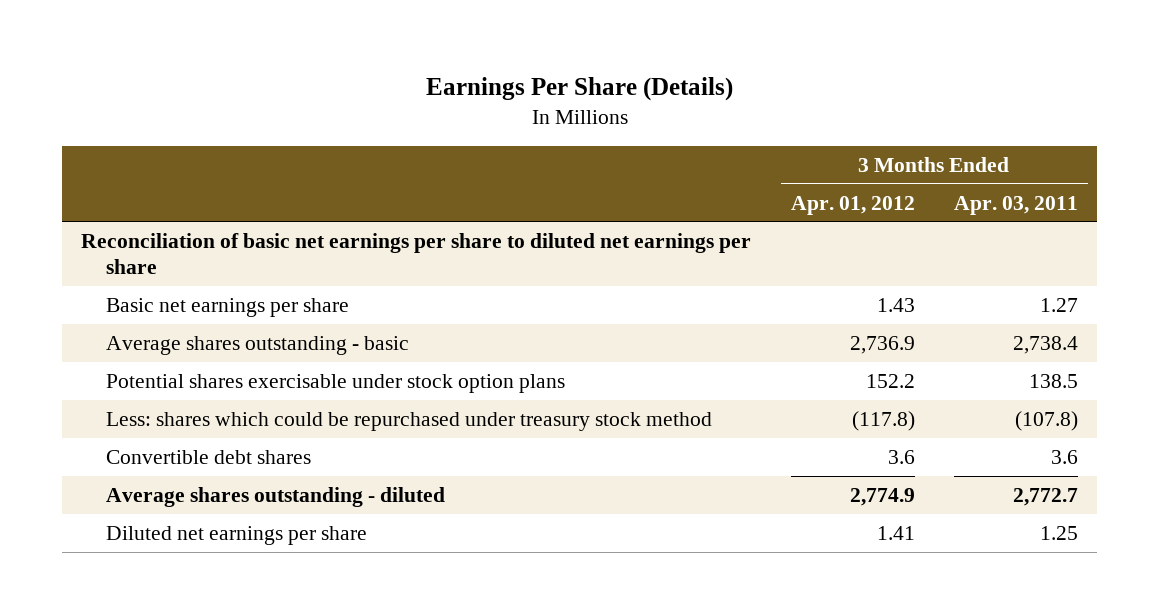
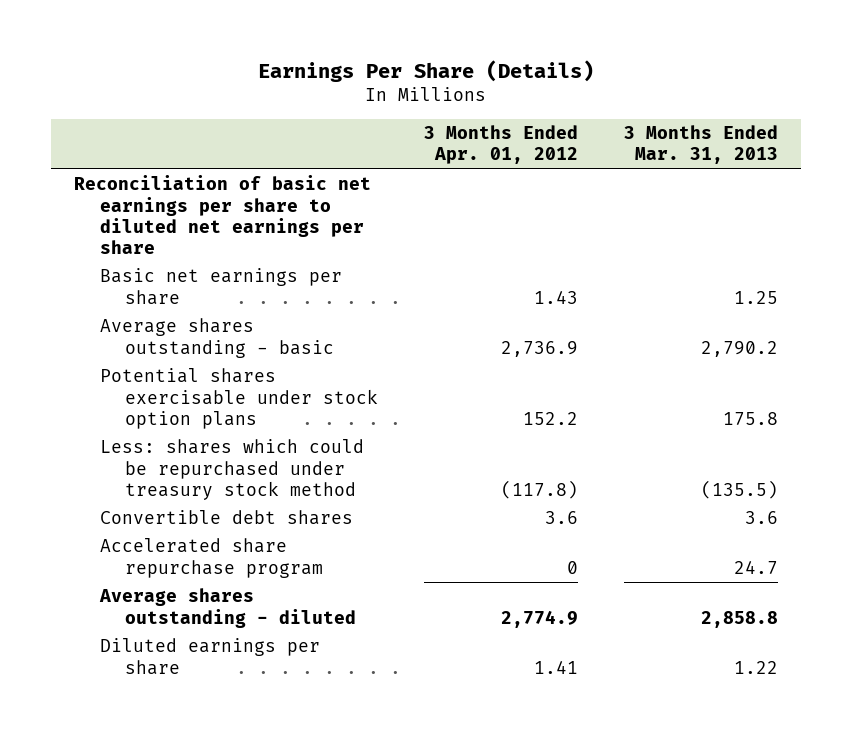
[953,195,1078,215] Apr. 03, 2011 -> none
none -> [624,125,779,165] 3 Months Ended Mar. 31, 2013
none -> [99,538,324,578] Accelerated share repurchase program
[105,525,367,545] Diluted net earnings per share -> [99,638,320,675] Diluted earnings per share

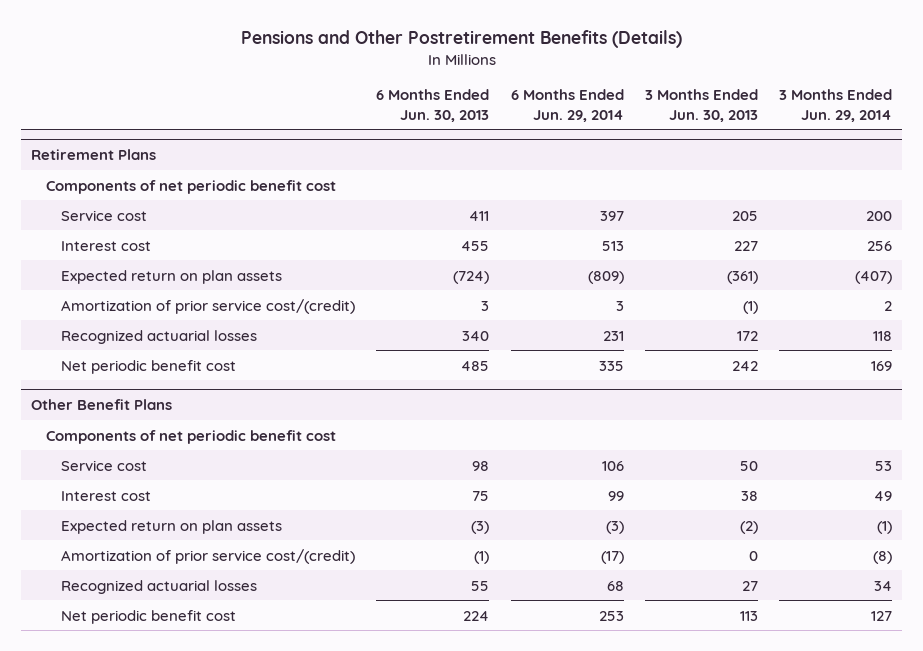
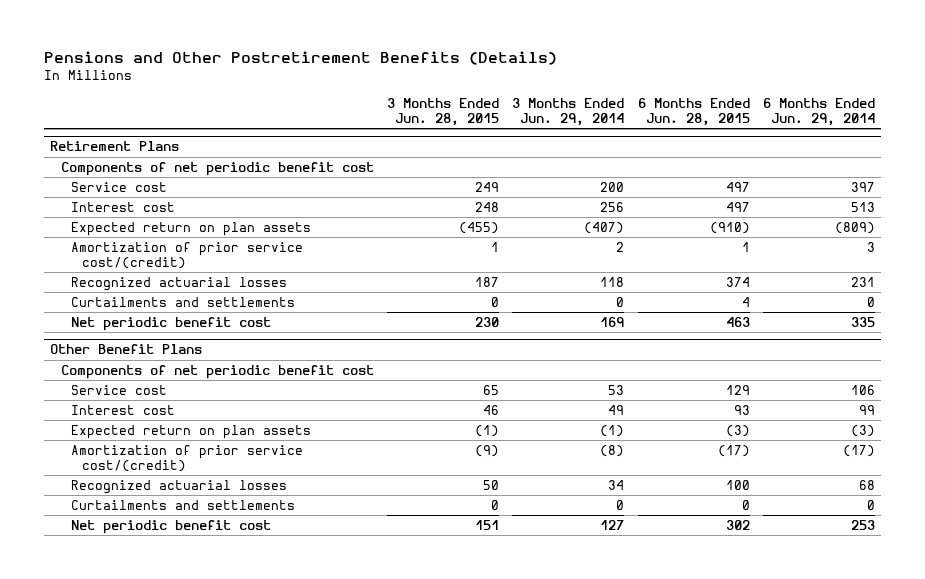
[376,89,490,122] 6 Months Ended Jun. 30, 2013 -> none
[644,89,758,122] 3 Months Ended Jun. 30, 2013 -> none
none -> [386,98,499,127] 3 Months Ended Jun. 28, 2015
none -> [637,98,750,127] 6 Months Ended Jun. 28, 2015
none -> [71,296,296,307] Curtailments and settlements
none -> [71,499,296,510] Curtailments and settlements

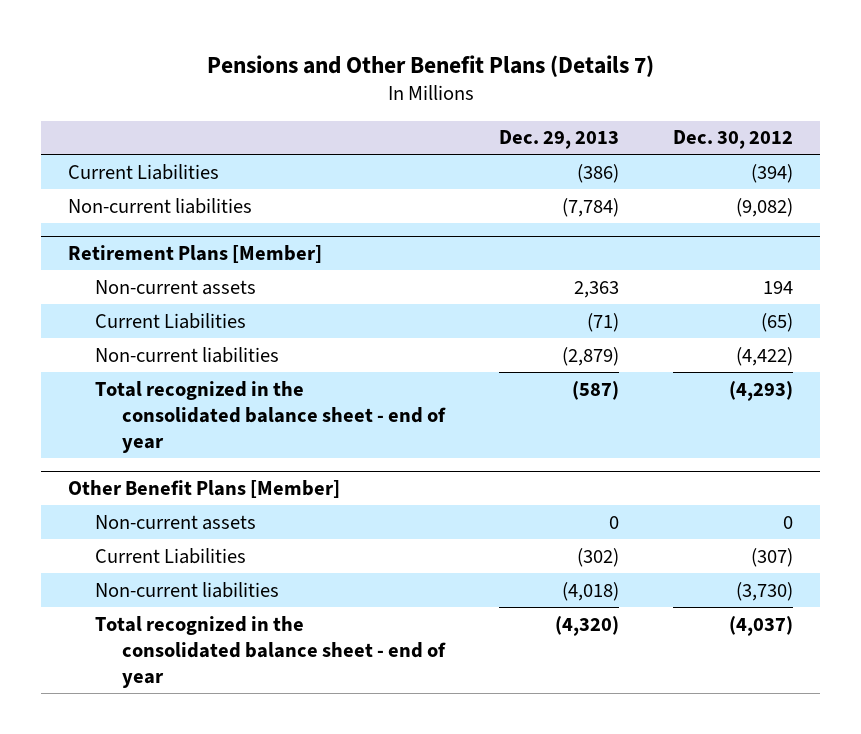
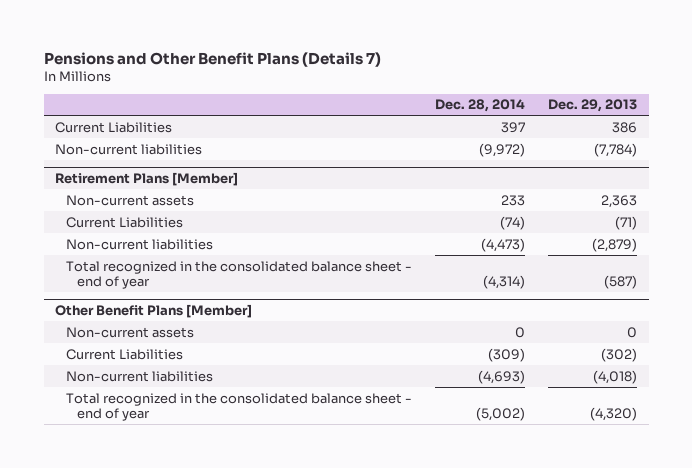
[673,130,794,150] Dec. 30, 2012 -> none
none -> [435,99,526,113] Dec. 28, 2014
[577,163,620,183] (386) -> [612,121,638,133] 386

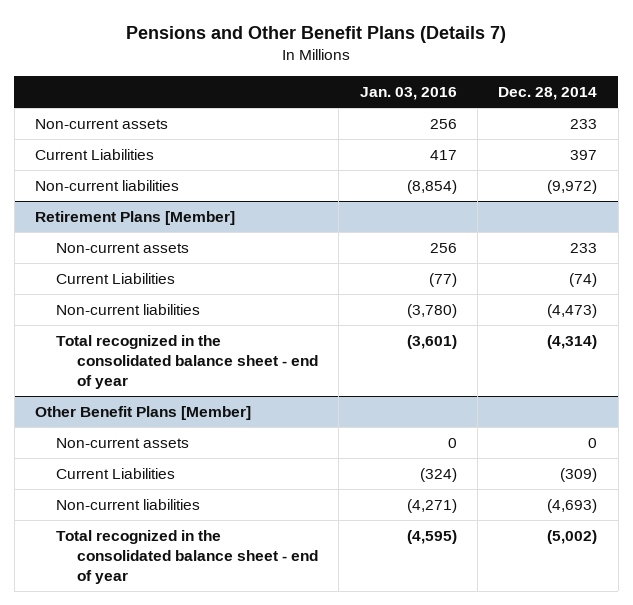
[548,99,638,113] Dec. 29, 2013 -> none
none -> [359,86,457,100] Jan. 03, 2016
none -> [35,119,169,130] Non-current assets

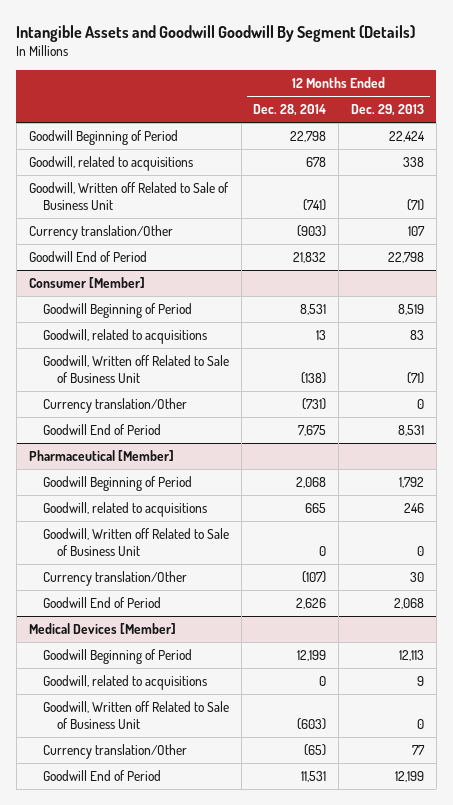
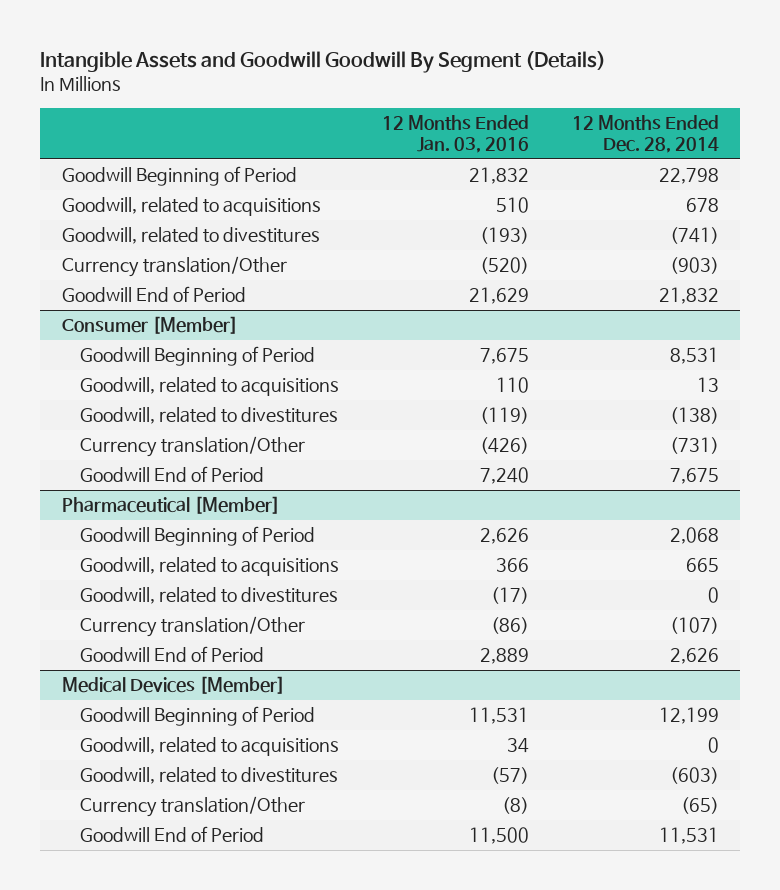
[350,104,424,117] Dec. 29, 2013 -> none
none -> [381,115,529,153] 12 Months Ended Jan. 03, 2016
[28,182,229,211] Goodwill, Written off Related to Sale of Business Unit -> [61,227,320,245] Goodwill, related to divestitures
[42,355,229,384] Goodwill, Written off Related to Sale of Business Unit -> [79,407,338,425] Goodwill, related to divestitures
[42,528,229,557] Goodwill, Written off Related to Sale of Business Unit -> [79,587,338,605] Goodwill, related to divestitures
[42,701,229,730] Goodwill, Written off Related to Sale of Business Unit -> [79,767,338,785] Goodwill, related to divestitures

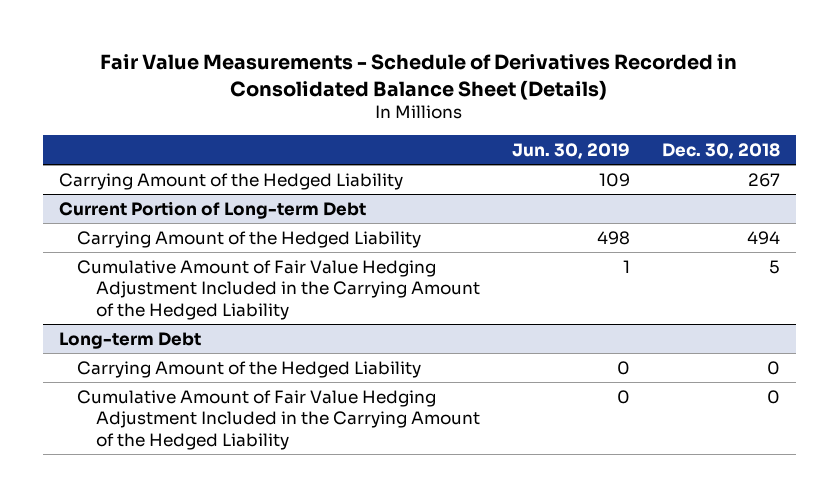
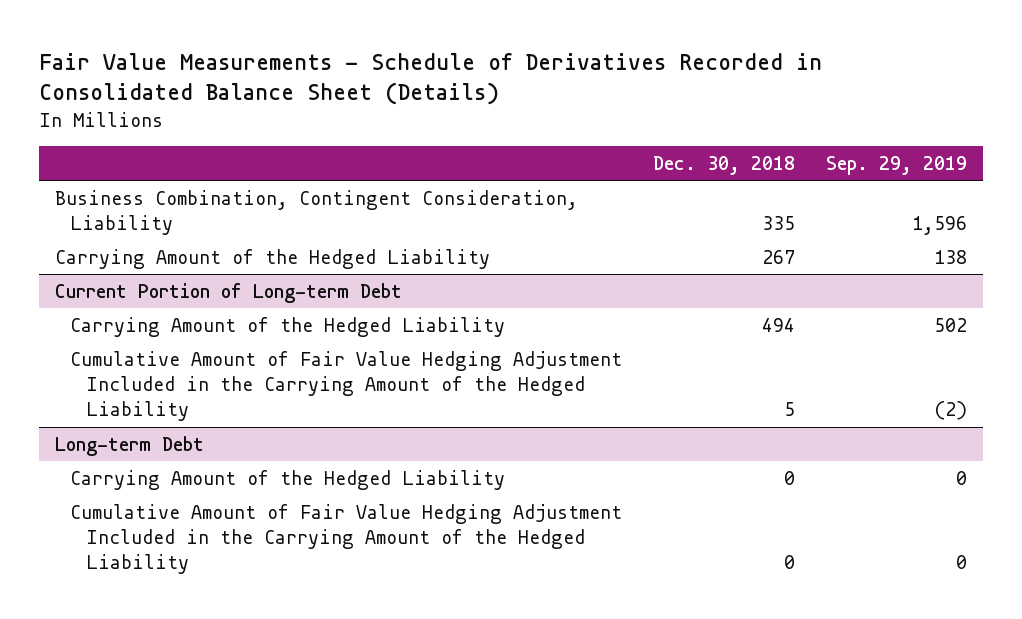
[511,142,630,159] Jun. 30, 2019 -> none
none -> [826,156,968,176] Sep. 29, 2019
none -> [54,189,578,236] Business Combination, Contingent Consideration, Liability

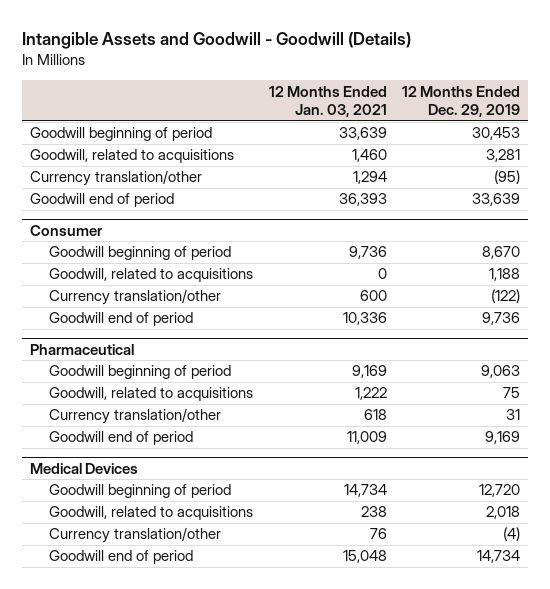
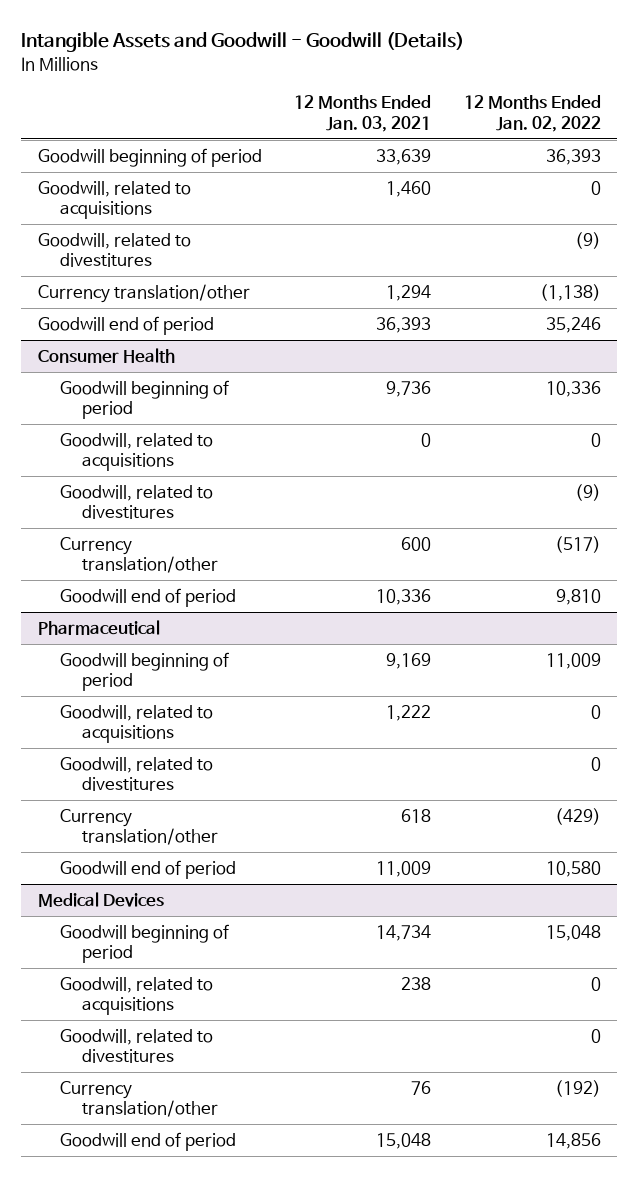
[402,85,521,117] 12 Months Ended Dec. 29, 2019 -> none
none -> [463,95,601,132] 12 Months Ended Jan. 02, 2022
none -> [37,232,191,268] Goodwill, related to divestitures
[29,224,103,236] Consumer -> [37,347,175,363] Consumer Health
none -> [59,484,213,520] Goodwill, related to divestitures
none -> [59,756,213,792] Goodwill, related to divestitures
none -> [59,1028,213,1064] Goodwill, related to divestitures

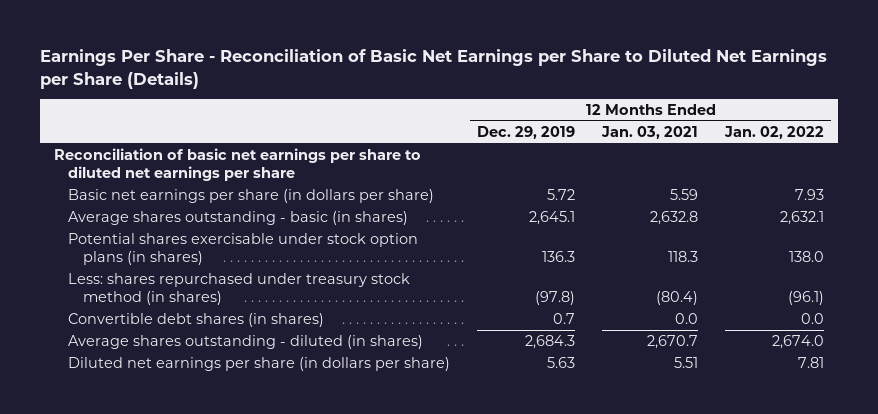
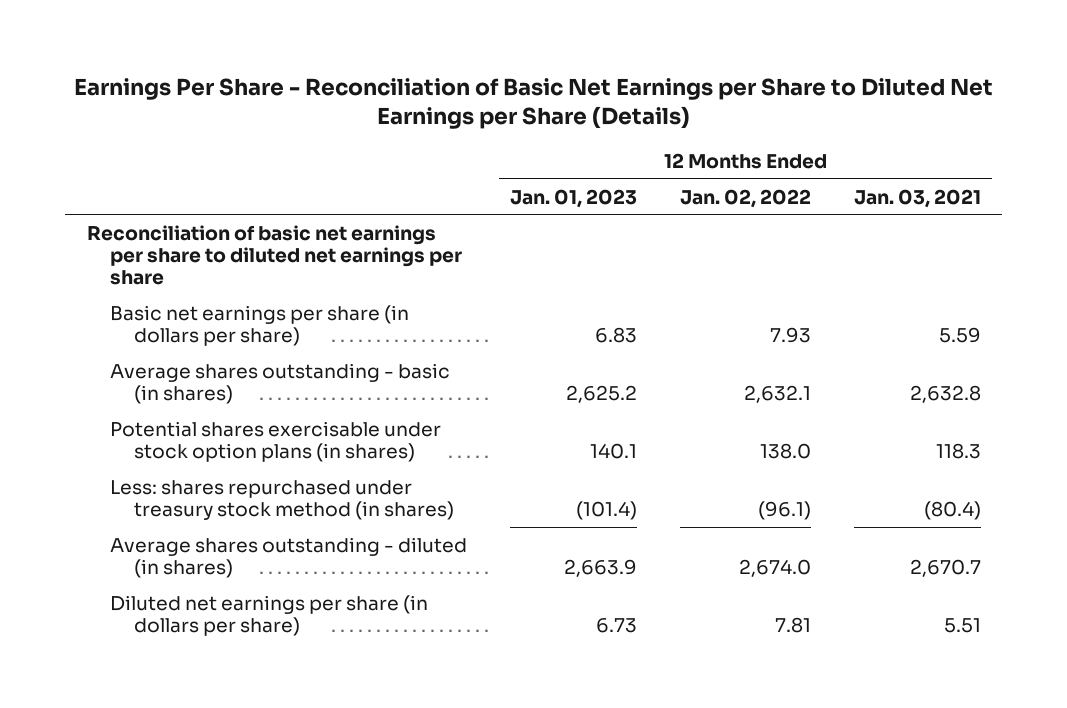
[477,125,576,139] Dec. 29, 2019 -> none
none -> [510,188,638,208] Jan. 01, 2023
[68,313,325,328] Convertible debt shares (in shares) -> none

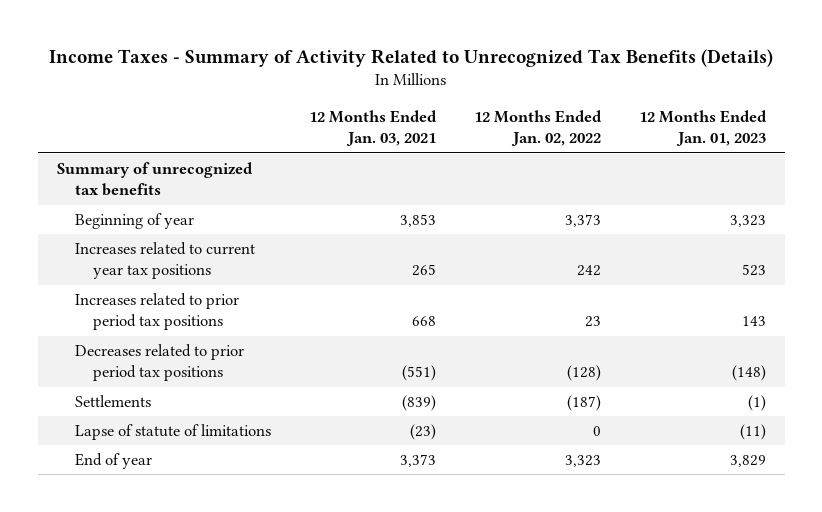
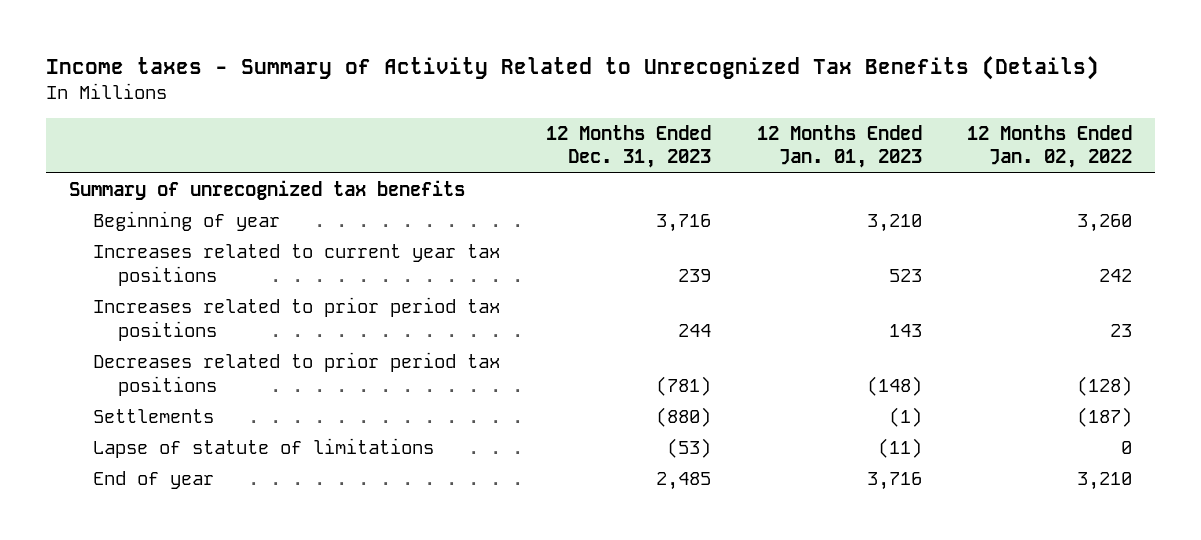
[49,49,774,68] Income Taxes - Summary of Activity Related to Unrecognized Tax Benefits (Details) -> [45,56,1099,81] Income taxes - Summary of Activity Related to Unrecognized Tax Benefits (Details)
[308,109,437,147] 12 Months Ended Jan. 03, 2021 -> none
none -> [545,124,711,169] 12 Months Ended Dec. 31, 2023
[564,214,601,228] 3,373 -> [1077,214,1133,233] 3,260
[729,215,766,228] 3,323 -> [866,214,922,233] 3,210
[564,455,601,468] 3,323 -> [1077,472,1133,491] 3,210
[729,455,766,468] 3,829 -> [866,472,922,491] 3,716

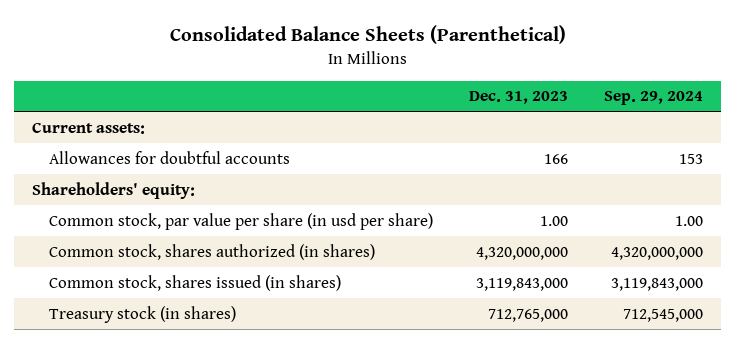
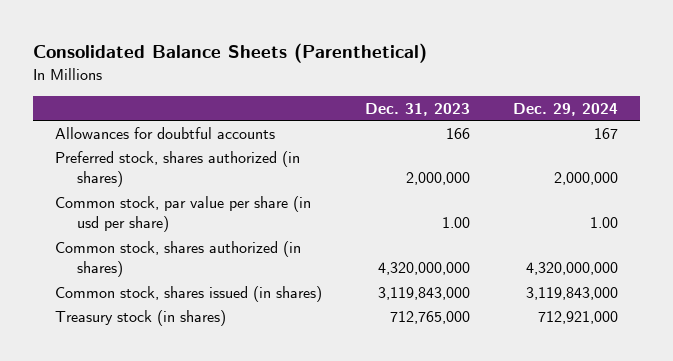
[603,91,703,106] Sep. 29, 2024 -> none
none -> [513,102,619,116] Dec. 29, 2024
[32,121,146,134] Current assets: -> none
[32,181,196,199] Shareholders' equity: -> none
none -> [54,150,300,188] Preferred stock, shares authorized (in shares)

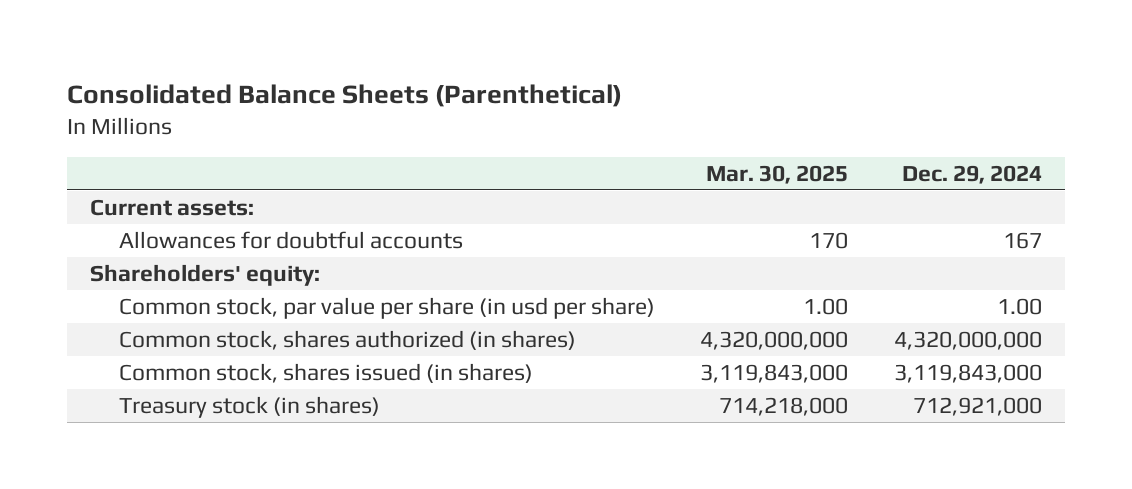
[365,102,471,116] Dec. 31, 2023 -> none
none -> [706,164,849,184] Mar. 30, 2025
none -> [89,198,254,216] Current assets:
[54,150,300,188] Preferred stock, shares authorized (in shares) -> none
none -> [89,263,320,286] Shareholders' equity:

